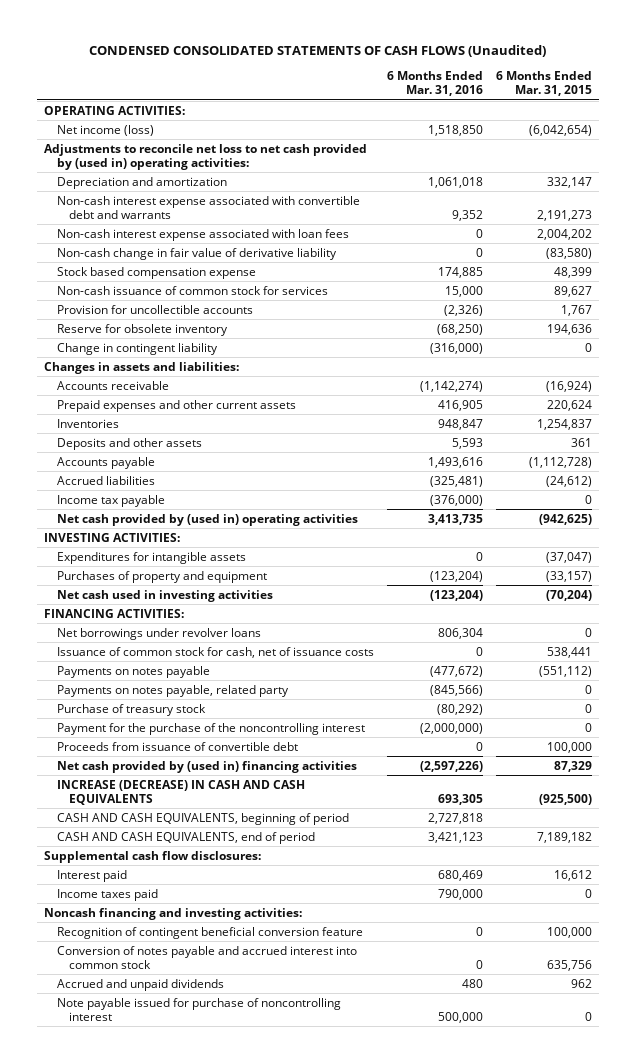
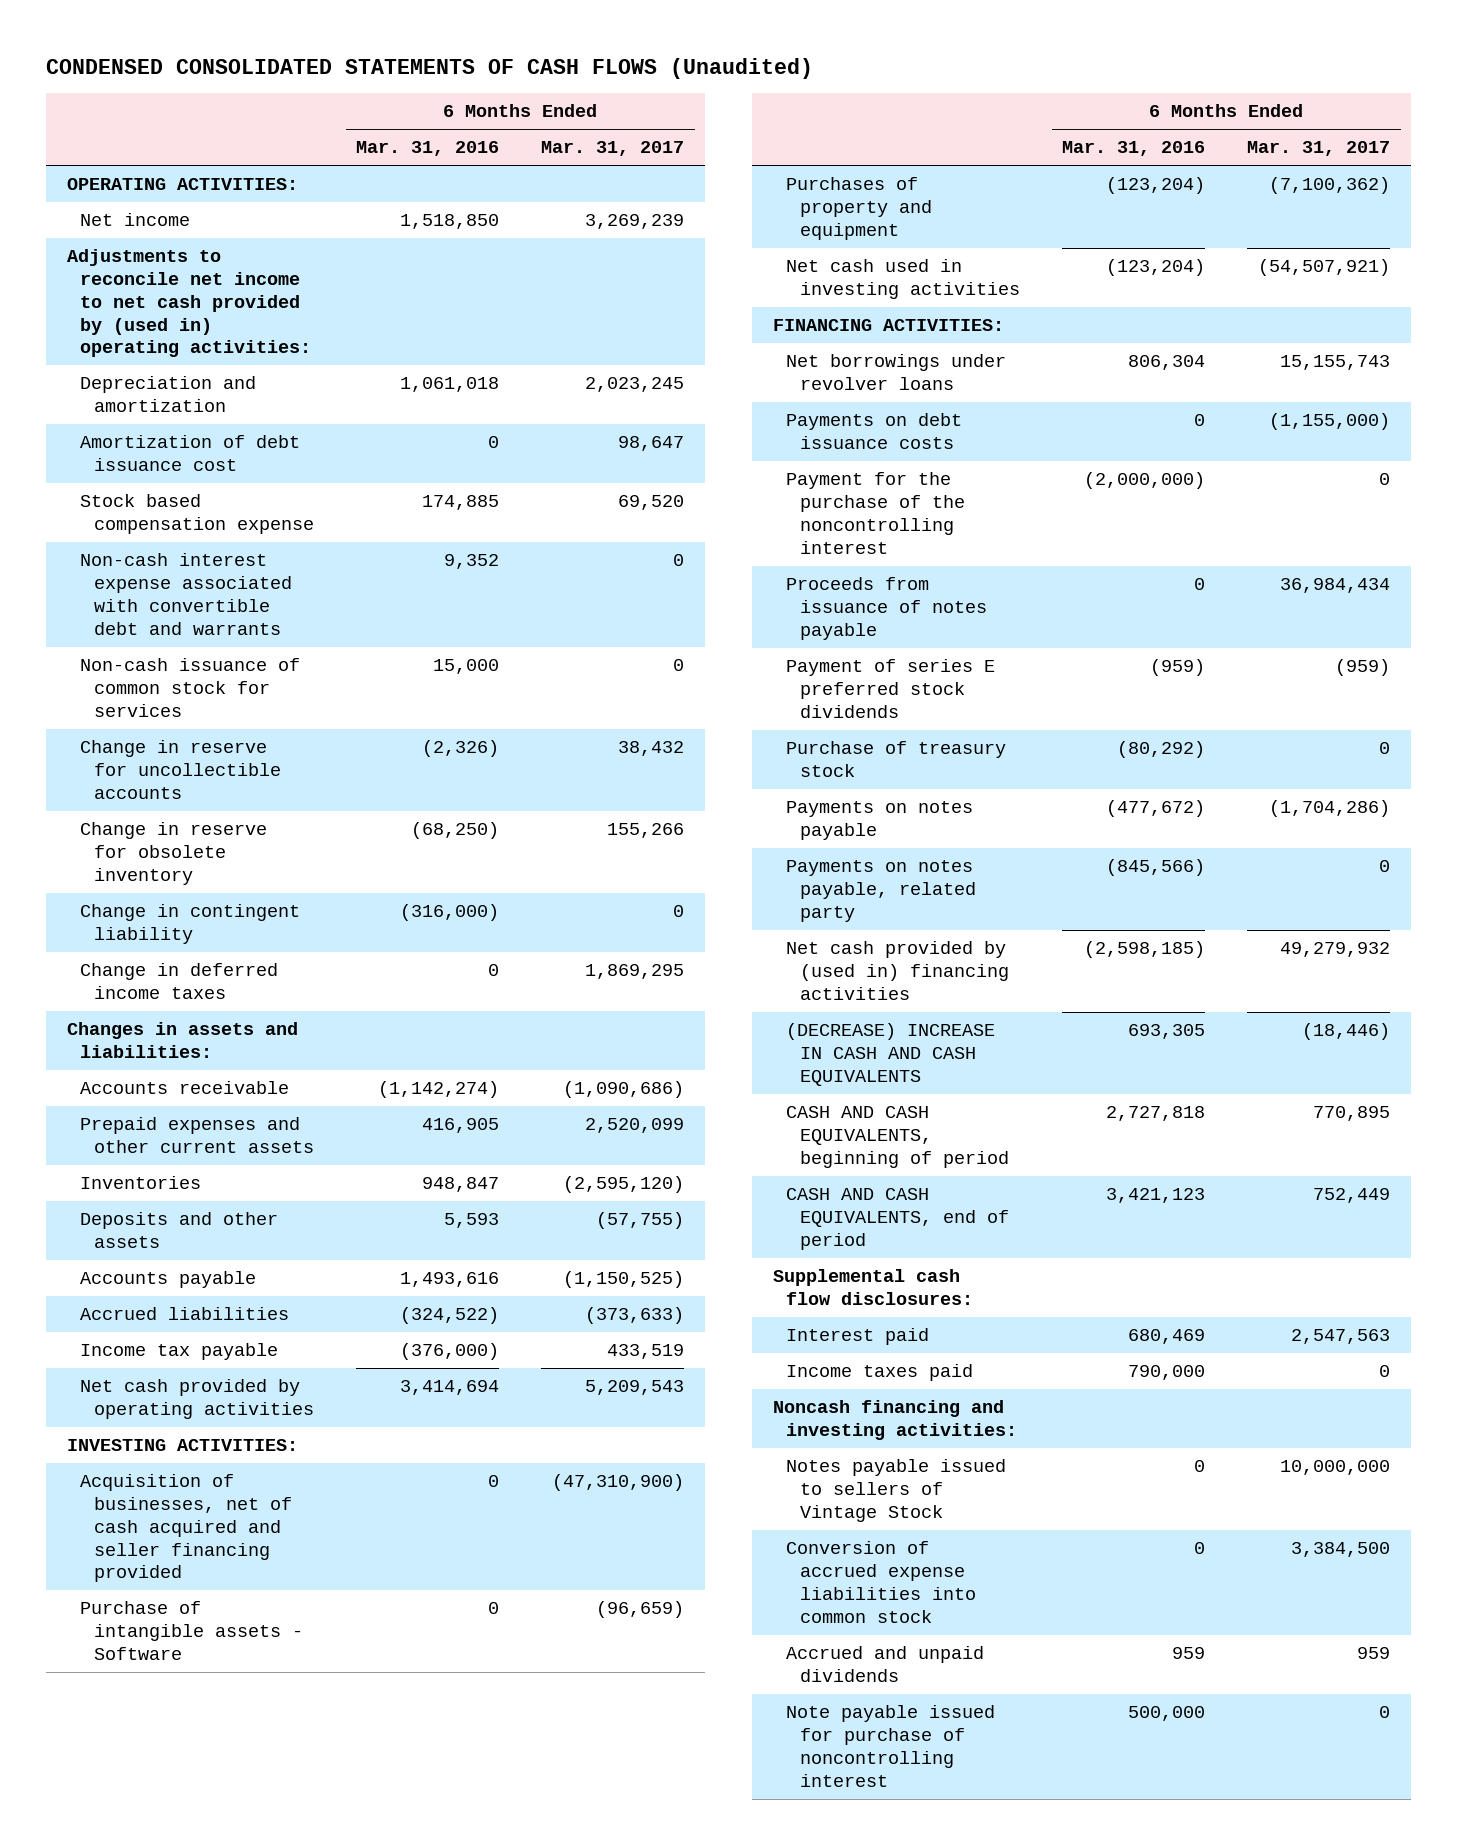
[496,70,593,97] 6 Months Ended Mar. 31, 2015 -> none
none -> [541,141,685,157] Mar. 31, 2017
[56,124,154,136] Net income (loss) -> [80,213,191,227] Net income
[43,143,367,170] Adjustments to reconcile net loss to net cash provided by (used in) operating activities: -> [66,249,312,358] Adjustments to reconcile net income to net cash provided by (used in) operating activities:
[56,228,349,241] Non-cash interest expense associated with loan fees -> none
[56,247,337,260] Non-cash change in fair value of derivative liability -> none
none -> [80,435,301,471] Amortization of debt issuance cost
[56,195,360,219] Non-cash interest expense associated with convertible debt and warrants -> [80,553,293,635] Non-cash interest expense associated with convertible debt and warrants
[56,304,253,314] Provision for uncollectible accounts -> [80,740,282,799] Change in reserve for uncollectible accounts
[56,323,228,336] Reserve for obsolete inventory -> [80,822,268,885] Change in reserve for obsolete inventory
none -> [80,963,279,999] Change in deferred income taxes
[429,475,483,487] (325,481) -> [400,1307,500,1325] (324,522)
[56,513,358,526] Net cash provided by (used in) operating activities -> [80,1379,315,1419] Net cash provided by operating activities
[427,513,483,525] 3,413,735 -> [400,1380,500,1396] 3,414,694
[56,551,246,564] Expenditures for intangible assets -> none
none -> [80,1474,293,1583] Acquisition of businesses, net of cash acquired and seller financing provided
none -> [80,1601,304,1660] Purchase of intangible assets - Software
[56,646,374,658] Issuance of common stock for cash, net of issuance costs -> none
none -> [786,413,963,449] Payments on debt issuance costs
[56,722,365,735] Payment for the purchase of the noncontrolling interest -> [786,472,966,554] Payment for the purchase of the noncontrolling interest
none -> [786,577,988,640] Proceeds from issuance of notes payable
none -> [786,659,996,718] Payment of series E preferred stock dividends
[56,703,206,716] Purchase of treasury stock -> [786,741,1007,777] Purchase of treasury stock
[56,741,298,751] Proceeds from issuance of convertible debt -> none
[419,760,483,772] (2,597,226) -> [1084,941,1206,959] (2,598,185)
[56,779,305,805] INCREASE (DECREASE) IN CASH AND CASH EQUIVALENTS -> [786,1023,996,1086] (DECREASE) INCREASE IN CASH AND CASH EQUIVALENTS
[56,926,363,939] Recognition of contingent beneficial conversion feature -> none
none -> [786,1459,1007,1522] Notes payable issued to sellers of Vintage Stock
[56,945,357,969] Conversion of notes payable and accrued interest into common stock -> [786,1541,977,1623] Conversion of accrued expense liabilities into common stock
[461,978,483,988] 480 -> [1172,1647,1206,1660] 959

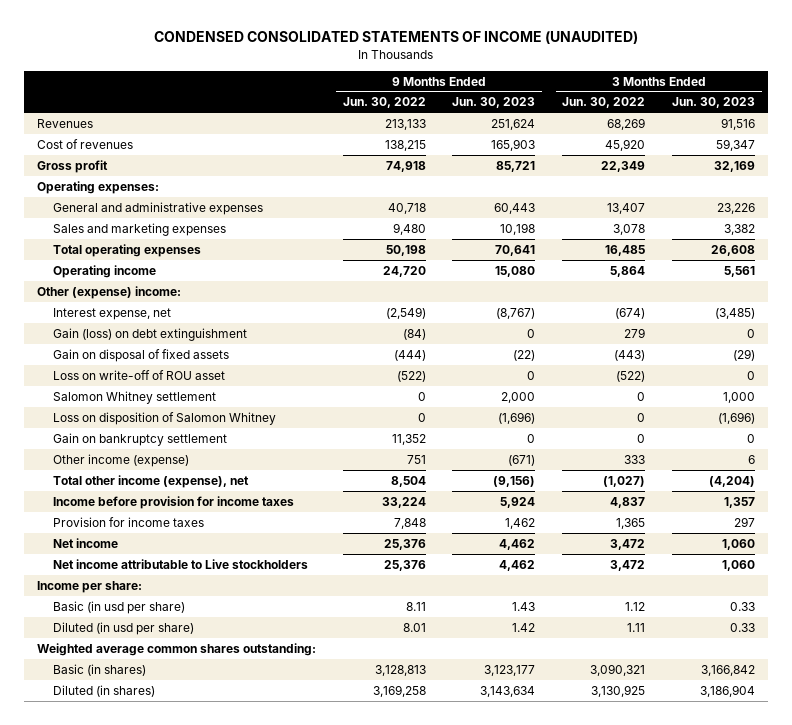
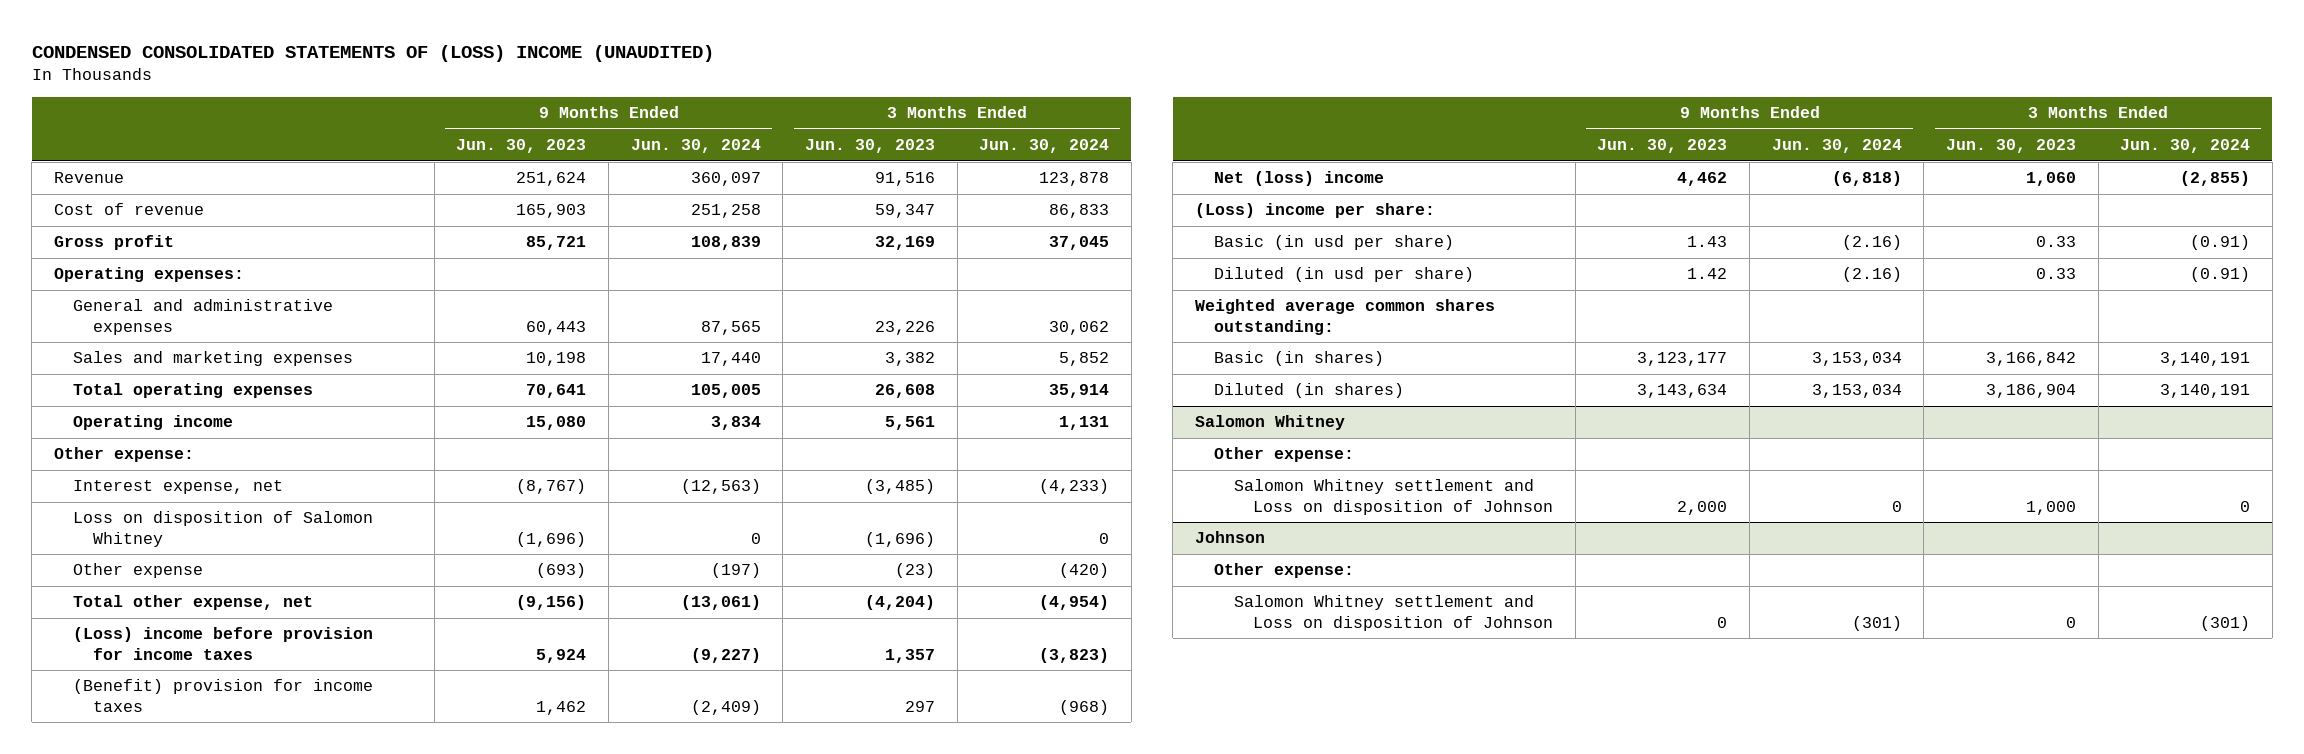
[153,31,638,45] CONDENSED CONSOLIDATED STATEMENTS OF INCOME (UNAUDITED) -> [31,44,714,62] CONDENSED CONSOLIDATED STATEMENTS OF (LOSS) INCOME (UNAUDITED)
[342,97,426,109] Jun. 30, 2022 -> none
[562,97,646,109] Jun. 30, 2022 -> none
none -> [630,139,761,154] Jun. 30, 2024
none -> [979,139,1110,154] Jun. 30, 2024
[36,118,93,128] Revenues -> [54,172,125,184] Revenue
[36,138,133,149] Cost of revenues -> [54,203,205,216] Cost of revenue
[36,285,181,299] Other (expense) income: -> [54,447,195,463] Other expense:
[53,327,248,341] Gain (loss) on debt extinguishment -> none
[53,348,230,362] Gain on disposal of fixed assets -> none
[53,369,226,380] Loss on write-off of ROU asset -> none
[53,390,217,404] Salomon Whitney settlement -> none
[53,432,228,446] Gain on bankruptcy settlement -> none
[53,537,119,548] Net income -> none
[53,453,190,467] Other income (expense) -> [73,563,204,579] Other expense
[508,454,536,466] (671) -> [536,563,587,579] (693)
[748,454,756,464] 6 -> [895,563,936,579] (23)
[53,474,250,488] Total other income (expense), net -> [73,595,314,611] Total other expense, net
[53,495,295,509] Income before provision for income taxes -> [73,627,374,660] (Loss) income before provision for income taxes
[53,516,205,527] Provision for income taxes -> [73,679,374,712] (Benefit) provision for income taxes
[53,558,309,569] Net income attributable to Live stockholders -> [1214,171,1385,187] Net (loss) income
[36,580,142,593] Income per share: -> [1195,203,1436,219] (Loss) income per share:
none -> [1195,415,1346,431] Salomon Whitney
none -> [1214,447,1355,463] Other expense:
none -> [1233,479,1554,515] Salomon Whitney settlement and Loss on disposition of Johnson
none -> [1195,531,1266,544] Johnson
none -> [1214,563,1355,579] Other expense:
none -> [1233,595,1554,631] Salomon Whitney settlement and Loss on disposition of Johnson

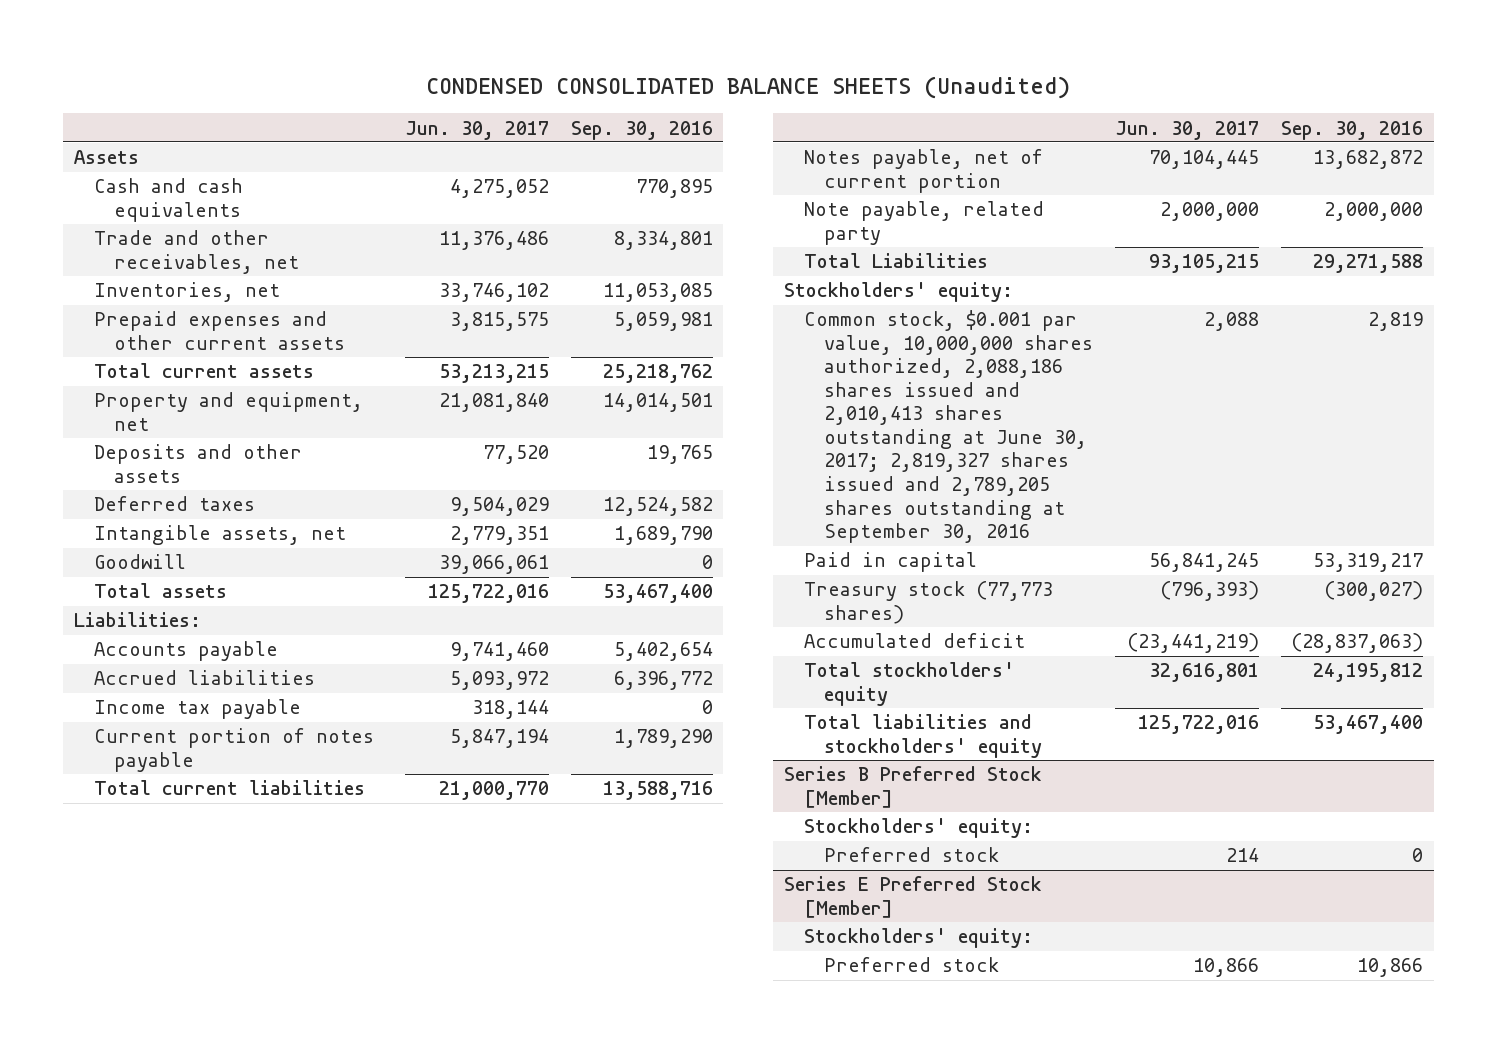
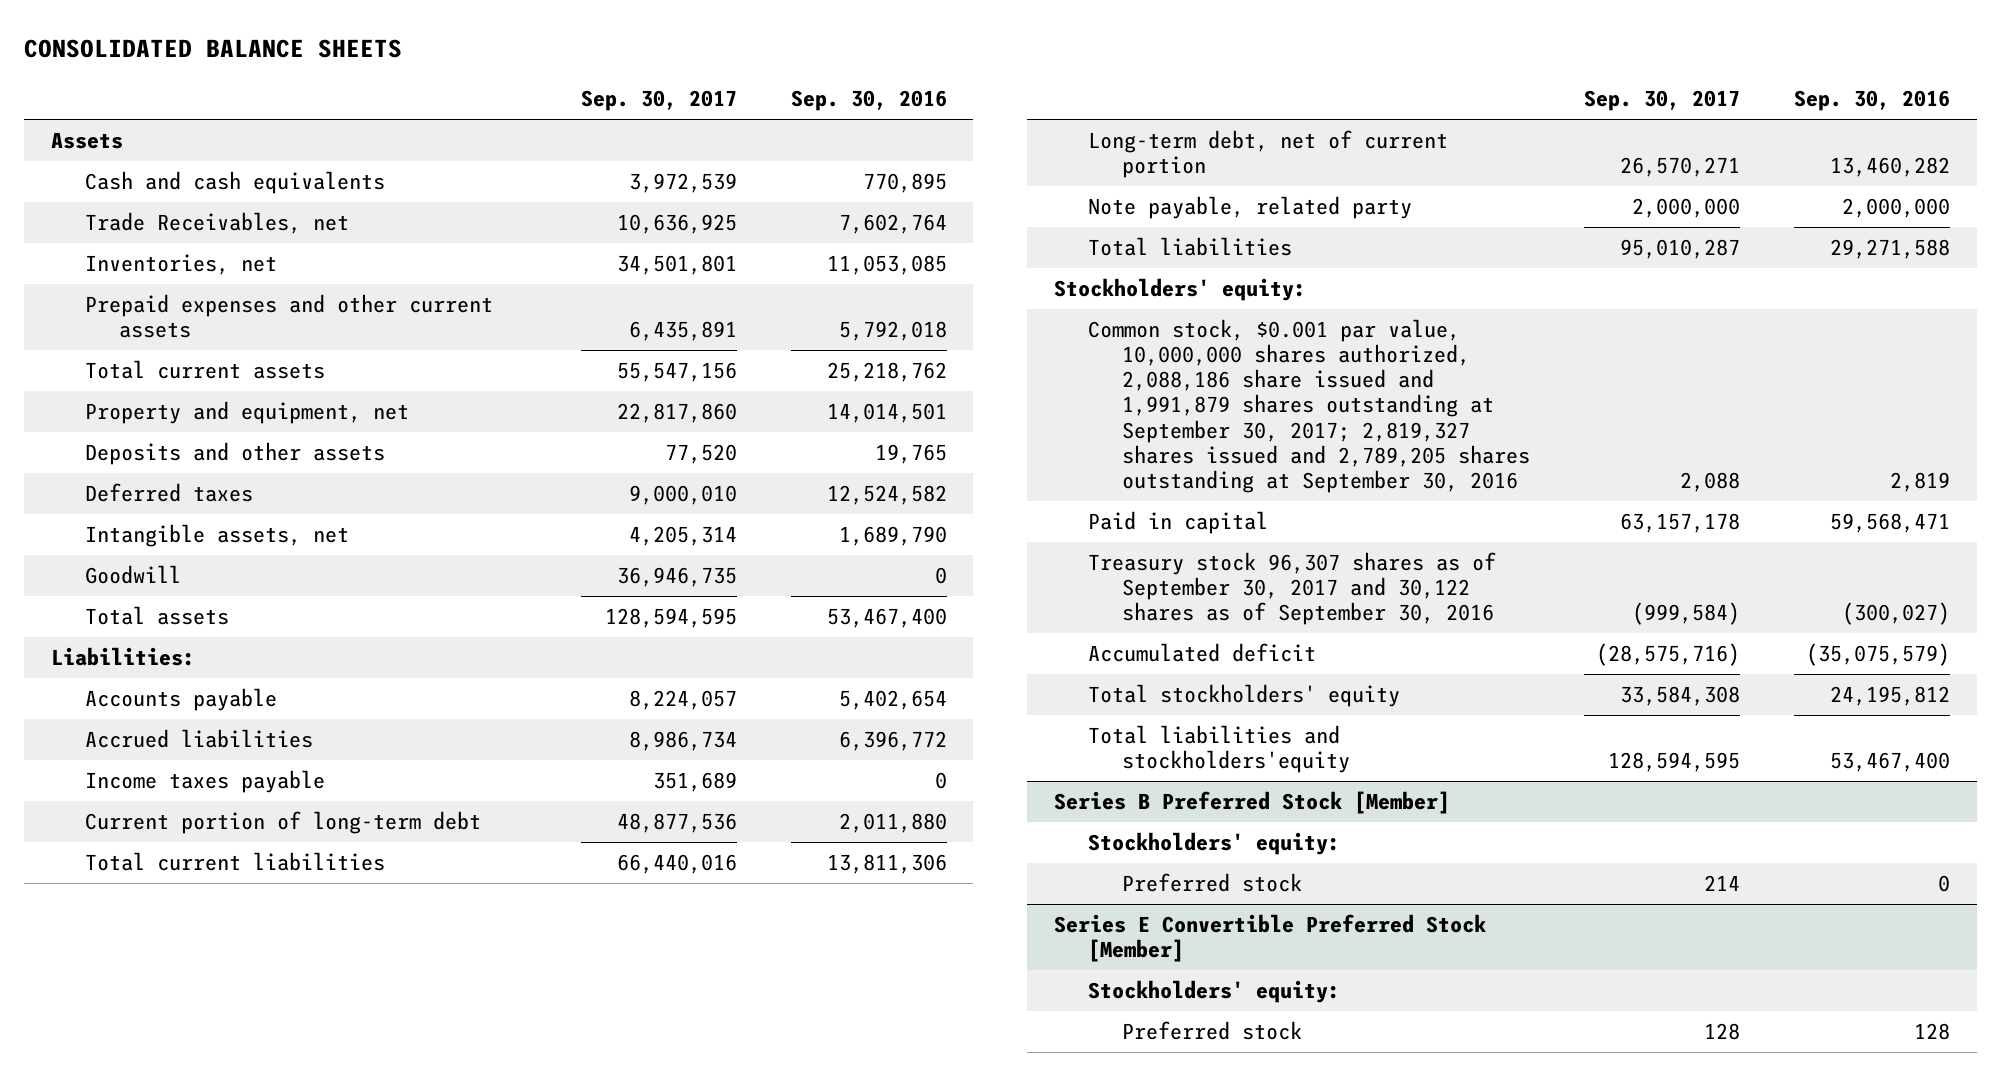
[426,75,1071,99] CONDENSED CONSOLIDATED BALANCE SHEETS (Unaudited) -> [23,39,402,59] CONSOLIDATED BALANCE SHEETS
[404,120,549,140] Jun. 30, 2017 -> none
none -> [580,90,737,112] Sep. 30, 2017
[93,230,299,274] Trade and other receivables, net -> [84,211,349,234] Trade Receivables, net
[613,231,713,251] 8,334,801 -> [838,213,947,234] 7,602,764
[613,312,713,332] 5,059,981 -> [838,321,947,342] 5,792,018
[93,699,301,720] Income tax payable -> [84,769,325,793] Income taxes payable
[93,728,374,772] Current portion of notes payable -> [84,810,481,834] Current portion of long-term debt
[613,729,713,749] 1,789,290 -> [838,812,947,833] 2,011,880
[602,781,713,801] 13,588,716 -> [826,853,947,874] 13,811,306
[804,149,1044,193] Notes payable, net of current portion -> [1087,129,1448,179] Long-term debt, net of current portion
[1313,150,1424,170] 13,682,872 -> [1829,157,1950,178] 13,460,282
[804,253,989,269] Total Liabilities -> [1087,236,1292,256] Total liabilities
[804,310,1094,544] Common stock, $0.001 par value, 10,000,000 shares authorized, 2,088,186 shares issued and 2,010,413 shares outstanding at June 30, 2017; 2,819,327 shares issued and 2,789,205 shares outstanding at September 30, 2016 -> [1087,318,1530,494] Common stock, $0.001 par value, 10,000,000 shares authorized, 2,088,186 share issued and 1,991,879 shares outstanding at September 30, 2017; 2,819,327 shares issued and 2,789,205 shares outstanding at September 30, 2016
[1313,553,1424,573] 53,319,217 -> [1829,512,1950,533] 59,568,471
[804,581,1054,624] Treasury stock (77,773 shares) -> [1087,551,1496,626] Treasury stock 96,307 shares as of September 30, 2017 and 30,122 shares as of September 30, 2016
[1291,633,1424,654] (28,837,063) -> [1805,642,1950,666] (35,075,579)
[804,714,1043,758] Total liabilities and stockholders' equity -> [1087,724,1350,774] Total liabilities and stockholders'equity
[784,876,1043,918] Series E Preferred Stock [Member] -> [1053,913,1486,963] Series E Convertible Preferred Stock [Member]
[1357,958,1424,978] 10,866 -> [1913,1022,1950,1040] 128

